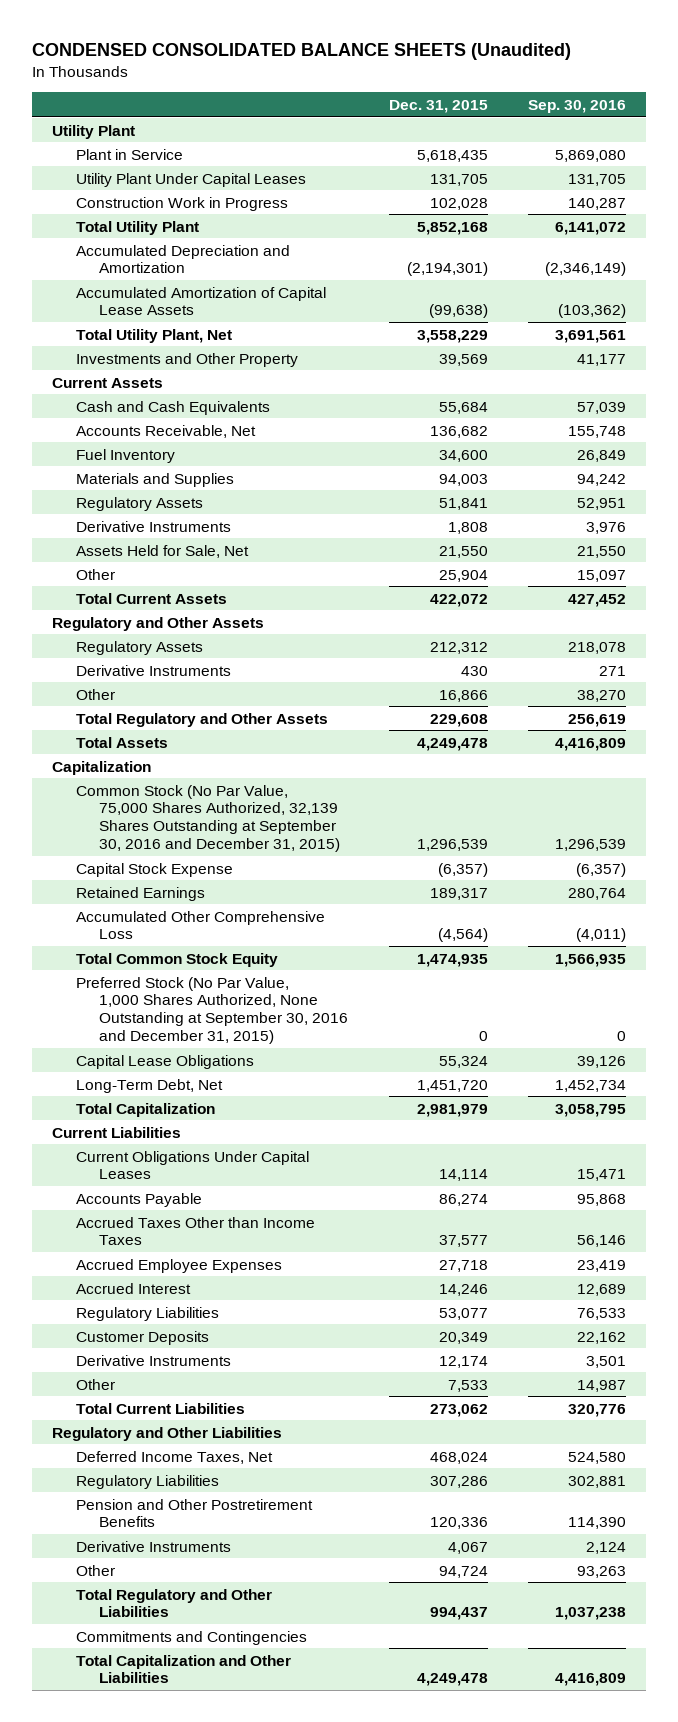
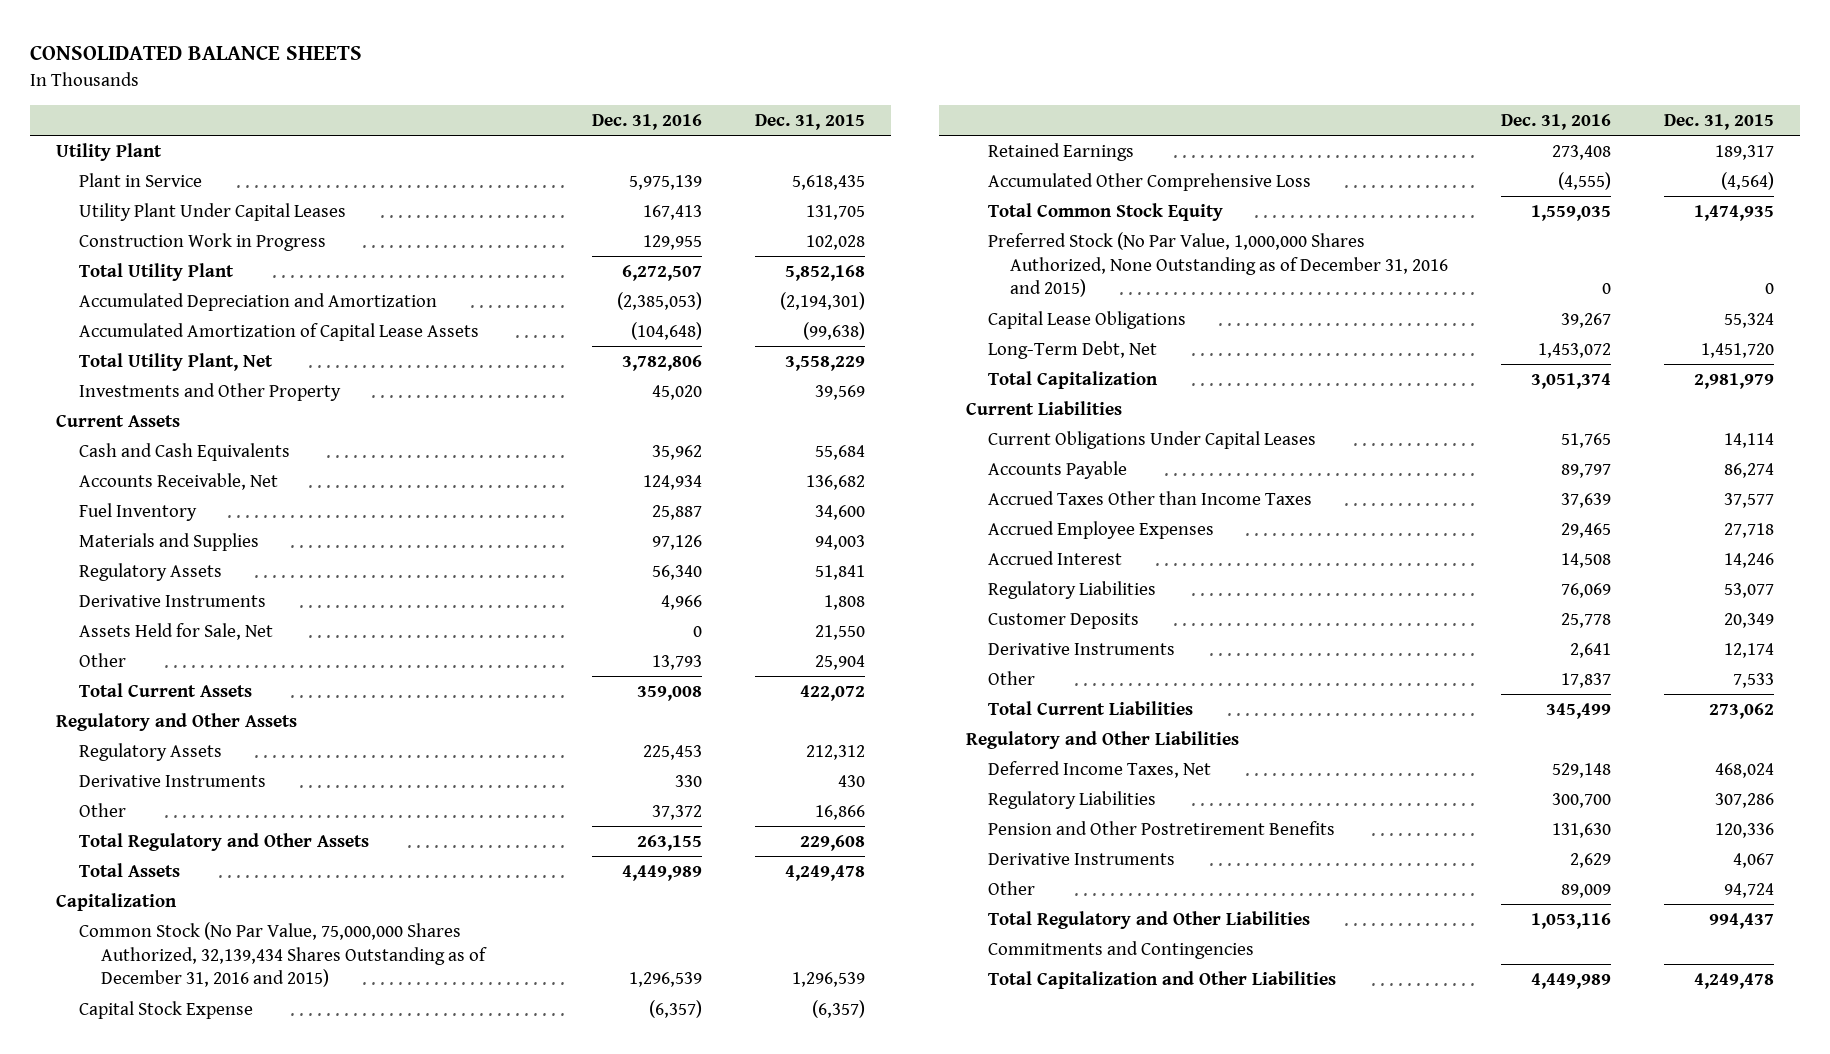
[31,42,571,60] CONDENSED CONSOLIDATED BALANCE SHEETS (Unaudited) -> [29,44,362,60] CONSOLIDATED BALANCE SHEETS
[528,99,627,113] Sep. 30, 2016 -> none
none -> [591,114,702,131] Dec. 31, 2016
[75,784,340,853] Common Stock (No Par Value, 75,000 Shares Authorized, 32,139 Shares Outstanding at September 30, 2016 and December 31, 2015) -> [78,922,487,988] Common Stock (No Par Value, 75,000,000 Shares Authorized, 32,139,434 Shares Outstanding as of December 31, 2016 and 2015)
[75,976,348,1045] Preferred Stock (No Par Value, 1,000 Shares Authorized, None Outstanding at September 30, 2016 and December 31, 2015) -> [987,232,1449,298] Preferred Stock (No Par Value, 1,000,000 Shares Authorized, None Outstanding as of December 31, 2016 and 2015)

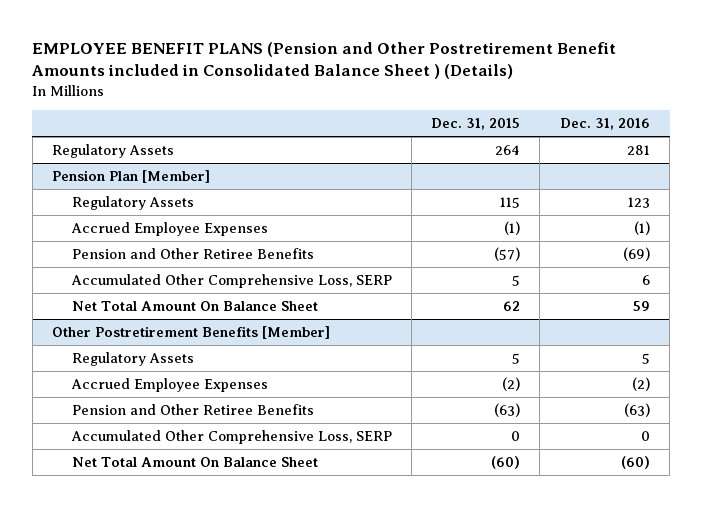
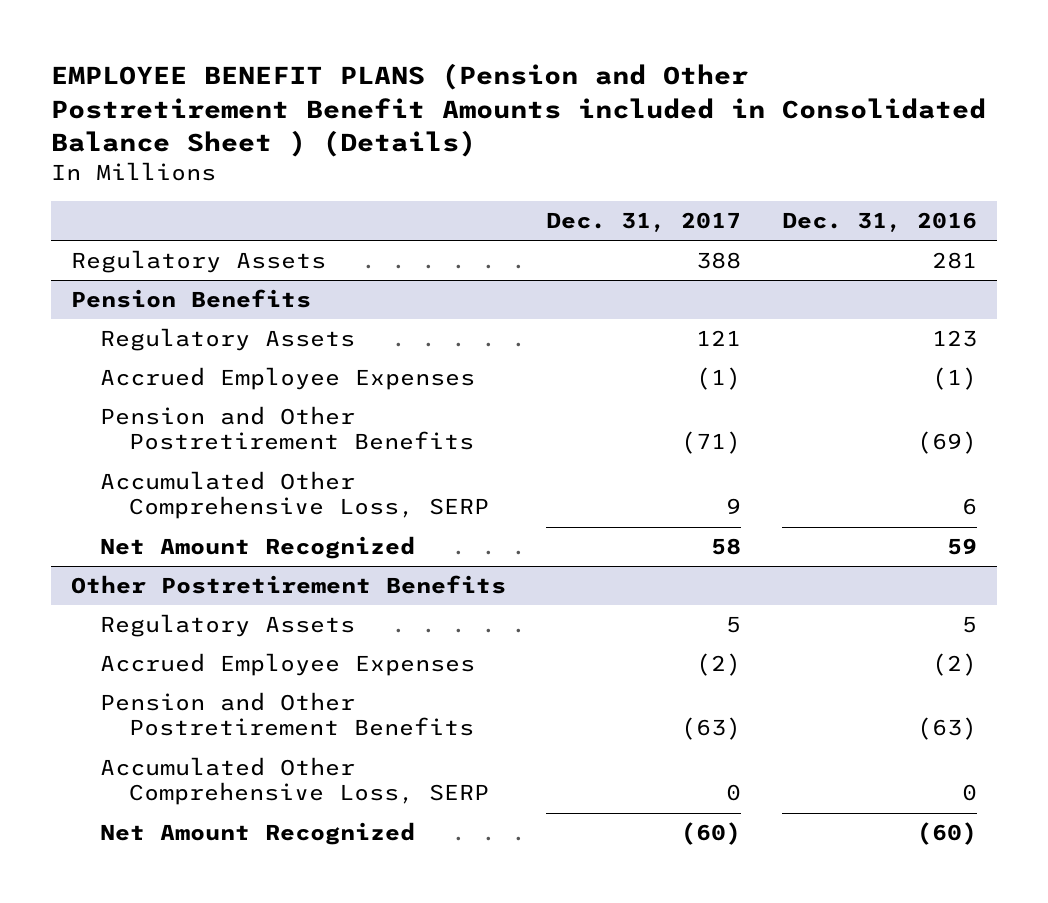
[431,118,521,131] Dec. 31, 2015 -> none
none -> [546,212,742,233] Dec. 31, 2017
[51,170,210,184] Pension Plan [Member] -> none
none -> [71,289,312,309] Pension Benefits
[71,248,314,260] Pension and Other Retiree Benefits -> [100,406,474,451] Pension and Other Postretirement Benefits
[71,301,318,312] Net Total Amount On Balance Sheet -> [100,536,416,560] Net Amount Recognized
[51,326,330,340] Other Postretirement Benefits [Member] -> [71,575,507,595] Other Postretirement Benefits
[71,404,314,416] Pension and Other Retiree Benefits -> [100,692,474,737] Pension and Other Postretirement Benefits
[71,457,318,468] Net Total Amount On Balance Sheet -> [100,822,416,846] Net Amount Recognized

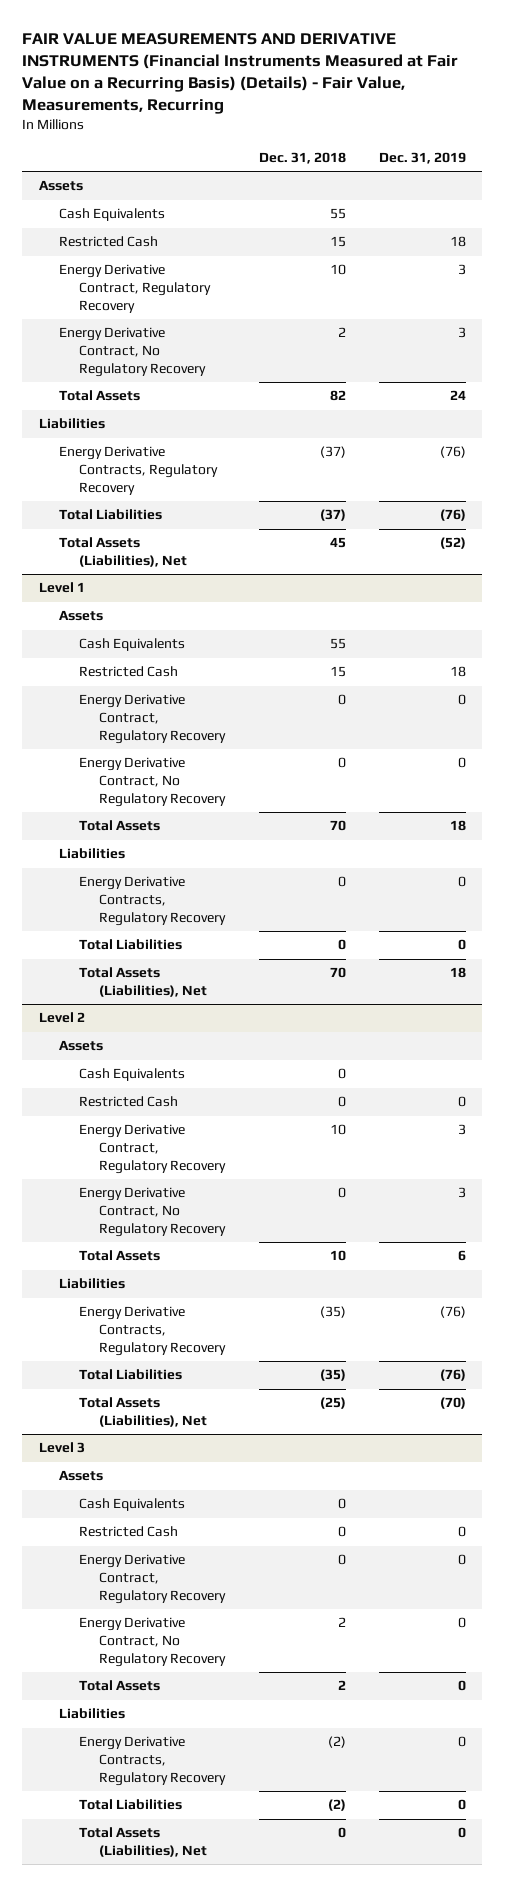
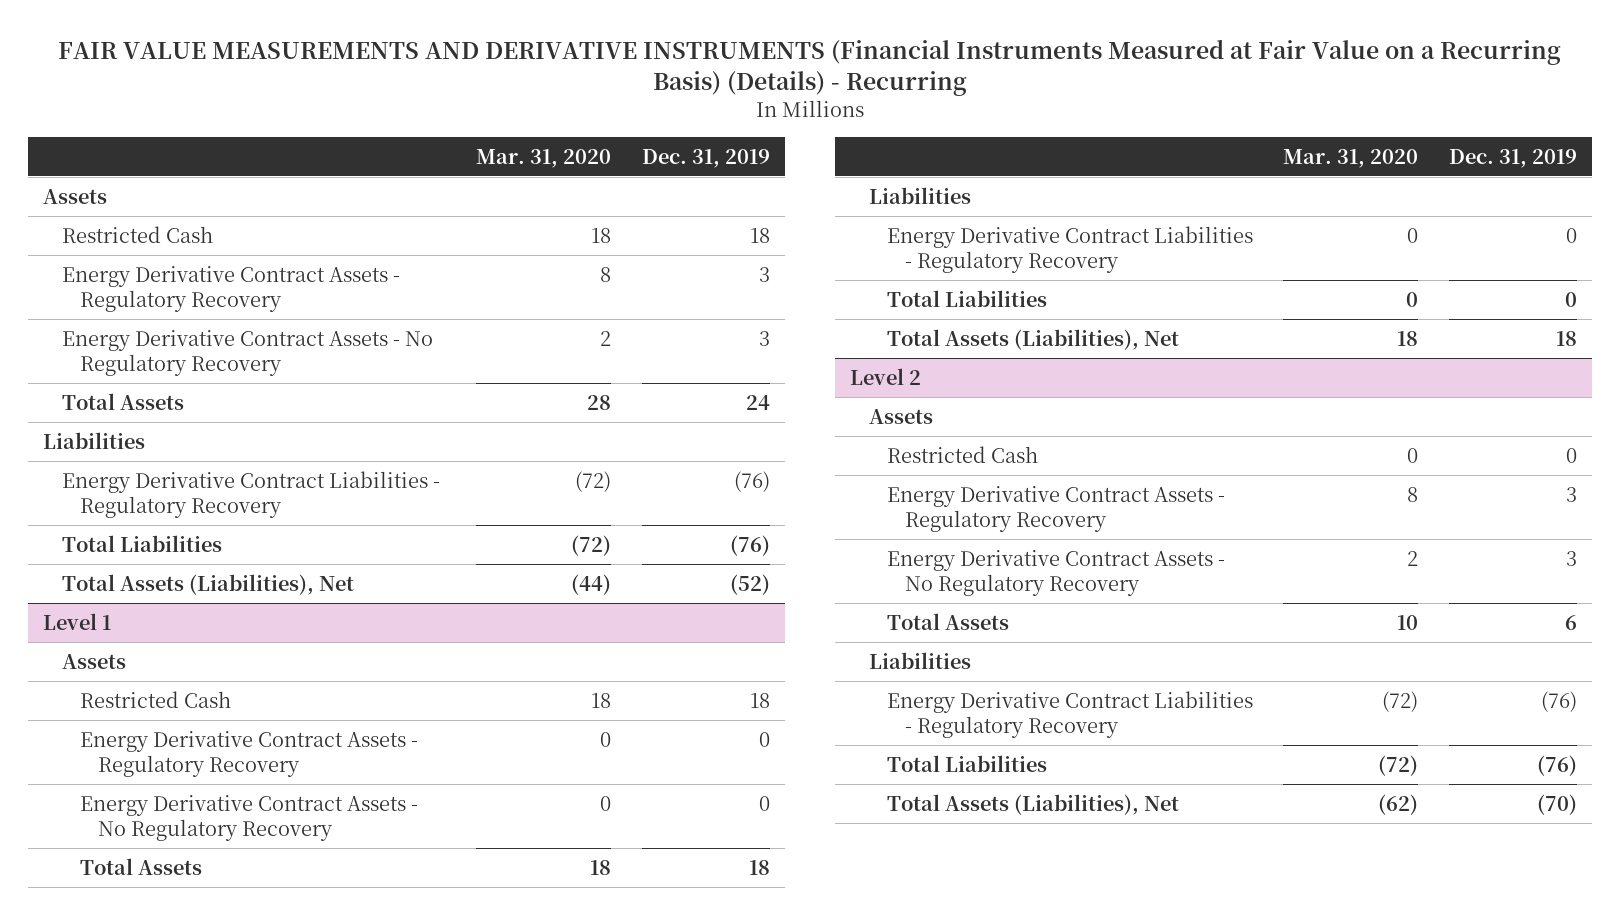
[22,33,459,115] FAIR VALUE MEASUREMENTS AND DERIVATIVE INSTRUMENTS (Financial Instruments Measured at Fair Value on a Recurring Basis) (Details) - Fair Value, Measurements, Recurring -> [58,38,1562,96] FAIR VALUE MEASUREMENTS AND DERIVATIVE INSTRUMENTS (Financial Instruments Measured at Fair Value on a Recurring Basis) (Details) - Recurring
[258,151,346,164] Dec. 31, 2018 -> none
none -> [476,148,612,168] Mar. 31, 2020
[58,208,165,222] Cash Equivalents -> none
[58,264,212,313] Energy Derivative Contract, Regulatory Recovery -> [61,265,400,312] Energy Derivative Contract Assets - Regulatory Recovery
[58,327,207,377] Energy Derivative Contract, No Regulatory Recovery -> [61,329,433,376] Energy Derivative Contract Assets - No Regulatory Recovery
[58,446,219,495] Energy Derivative Contracts, Regulatory Recovery -> [61,470,440,518] Energy Derivative Contract Liabilities - Regulatory Recovery
[79,638,186,652] Cash Equivalents -> none
[79,694,227,744] Energy Derivative Contract, Regulatory Recovery -> [80,730,419,777] Energy Derivative Contract Assets - Regulatory Recovery
[79,757,227,807] Energy Derivative Contract, No Regulatory Recovery -> [80,794,419,841] Energy Derivative Contract Assets - No Regulatory Recovery
[79,876,227,926] Energy Derivative Contracts, Regulatory Recovery -> [886,225,1253,273] Energy Derivative Contract Liabilities - Regulatory Recovery
[79,1068,186,1082] Cash Equivalents -> none
[79,1124,227,1174] Energy Derivative Contract, Regulatory Recovery -> [886,485,1225,532] Energy Derivative Contract Assets - Regulatory Recovery
[79,1187,227,1237] Energy Derivative Contract, No Regulatory Recovery -> [886,549,1225,596] Energy Derivative Contract Assets - No Regulatory Recovery
[79,1306,227,1356] Energy Derivative Contracts, Regulatory Recovery -> [886,690,1253,738] Energy Derivative Contract Liabilities - Regulatory Recovery
[38,1442,85,1454] Level 3 -> none
[58,1470,103,1482] Assets -> none
[79,1498,186,1512] Cash Equivalents -> none
[79,1526,179,1538] Restricted Cash -> none
[79,1554,227,1604] Energy Derivative Contract, Regulatory Recovery -> none
[79,1617,227,1667] Energy Derivative Contract, No Regulatory Recovery -> none
[79,1680,161,1692] Total Assets -> none
[58,1708,125,1720] Liabilities -> none
[79,1736,227,1786] Energy Derivative Contracts, Regulatory Recovery -> none
[79,1799,183,1811] Total Liabilities -> none
[79,1827,208,1858] Total Assets (Liabilities), Net -> none

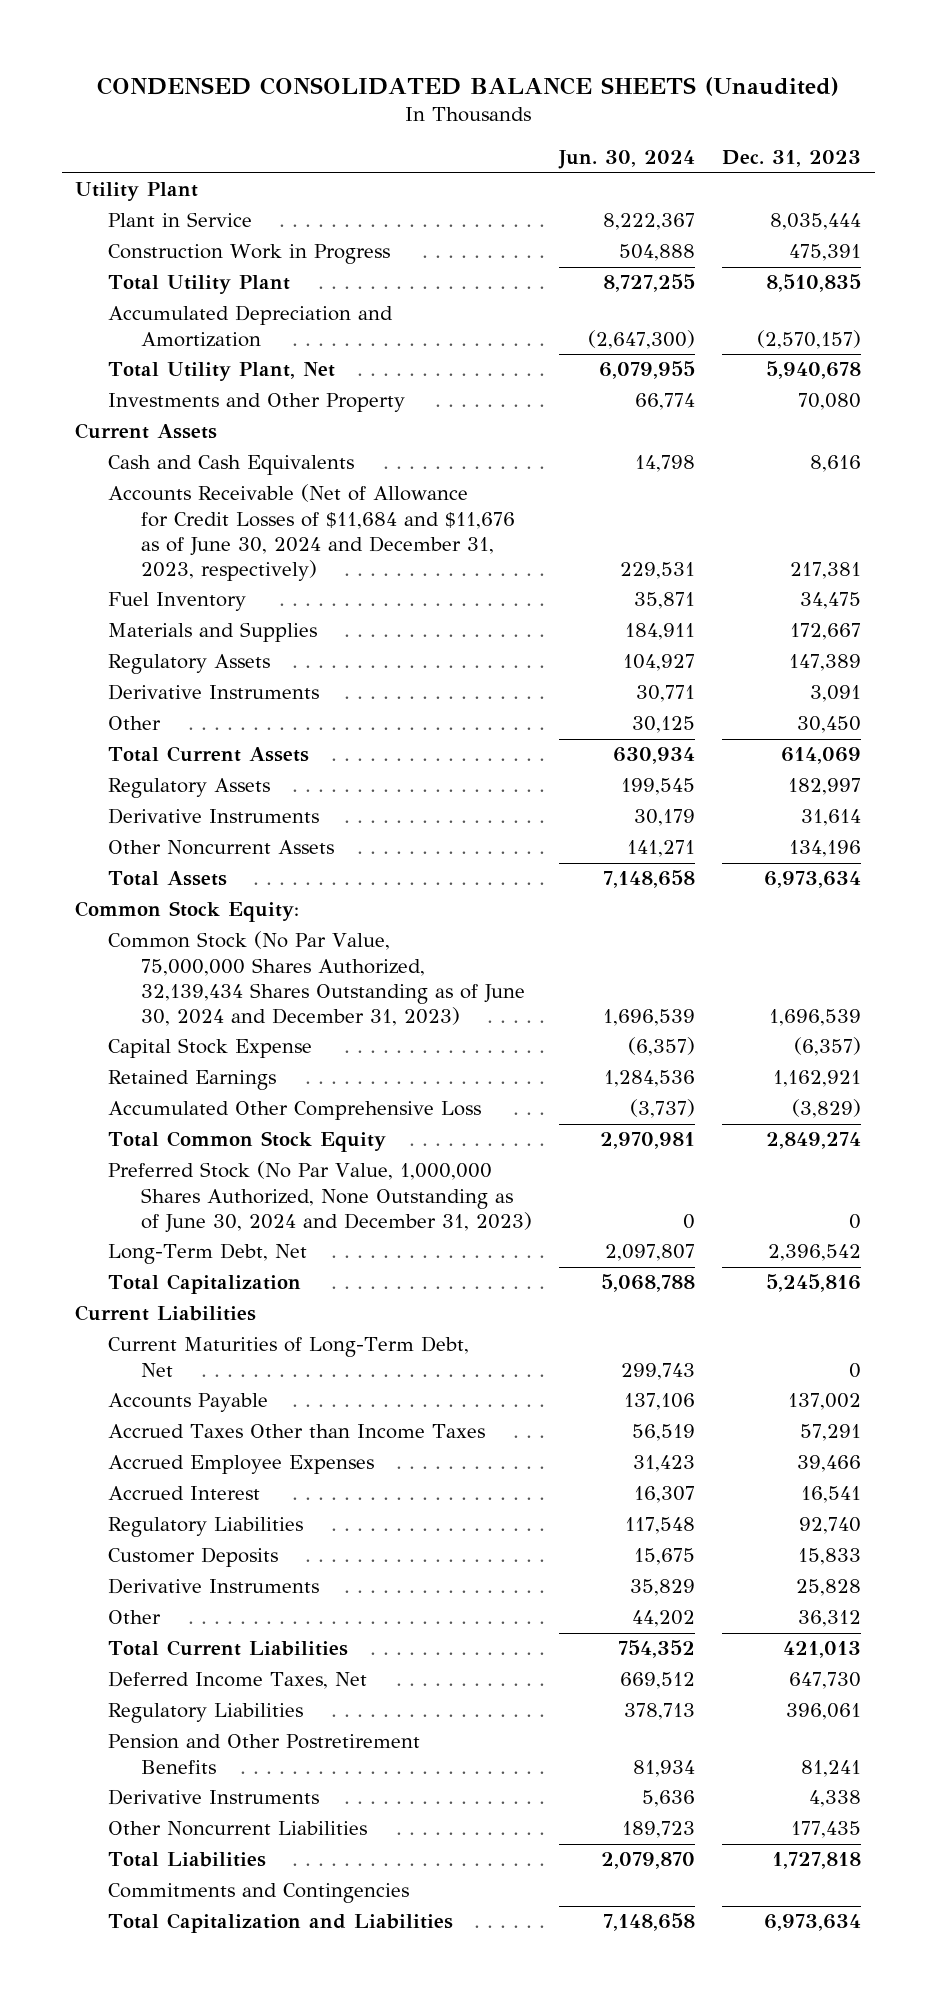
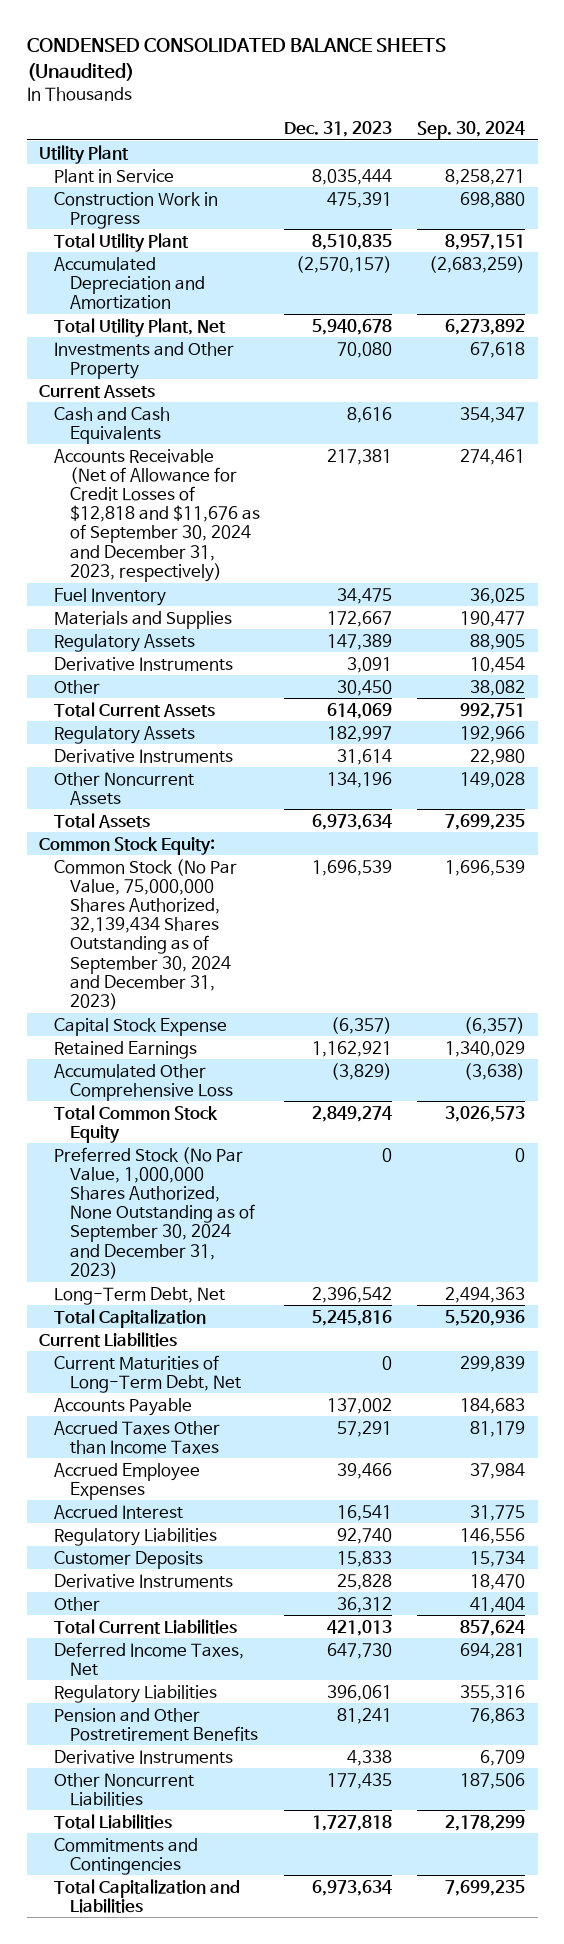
[557,150,695,170] Jun. 30, 2024 -> none
none -> [417,120,526,139] Sep. 30, 2024
[107,484,515,582] Accounts Receivable (Net of Allowance for Credit Losses of $11,684 and $11,676 as of June 30, 2024 and December 31, 2023, respectively) -> [54,448,260,582] Accounts Receivable (Net of Allowance for Credit Losses of $12,818 and $11,676 as of September 30, 2024 and December 31, 2023, respectively)
[107,931,525,1027] Common Stock (No Par Value, 75,000,000 Shares Authorized, 32,139,434 Shares Outstanding as of June 30, 2024 and December 31, 2023) -> [54,858,238,1011] Common Stock (No Par Value, 75,000,000 Shares Authorized, 32,139,434 Shares Outstanding as of September 30, 2024 and December 31, 2023)
[107,1161,532,1233] Preferred Stock (No Par Value, 1,000,000 Shares Authorized, None Outstanding as of June 30, 2024 and December 31, 2023) -> [54,1146,255,1279] Preferred Stock (No Par Value, 1,000,000 Shares Authorized, None Outstanding as of September 30, 2024 and December 31, 2023)

